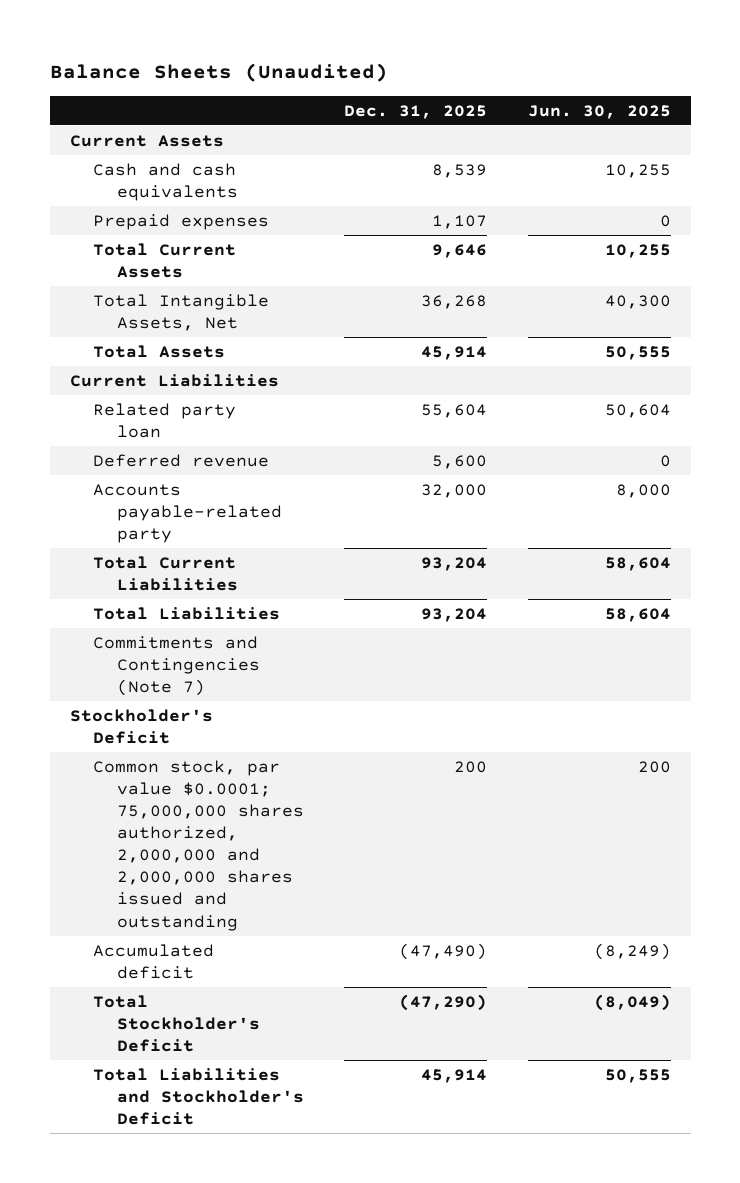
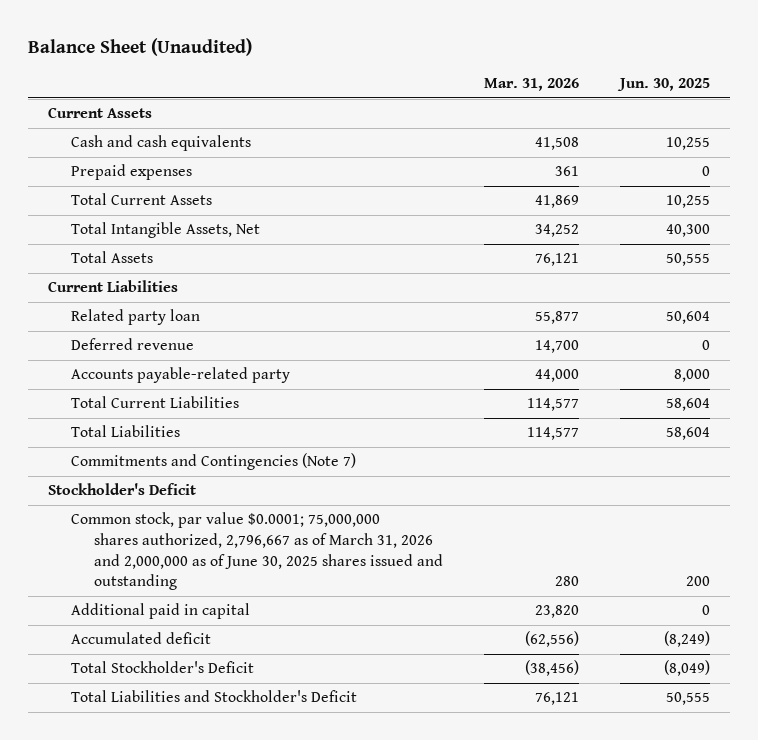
[49,62,388,82] Balance Sheets (Unaudited) -> [27,37,252,56] Balance Sheet (Unaudited)
[344,104,488,119] Dec. 31, 2025 -> none
none -> [483,78,579,92] Mar. 31, 2026
[93,759,305,931] Common stock, par value $0.0001; 75,000,000 shares authorized, 2,000,000 and 2,000,000 shares issued and outstanding -> [71,512,443,591] Common stock, par value $0.0001; 75,000,000 shares authorized, 2,796,667 as of March 31, 2026 and 2,000,000 as of June 30, 2025 shares issued and outstanding
none -> [71,603,251,620] Additional paid in capital

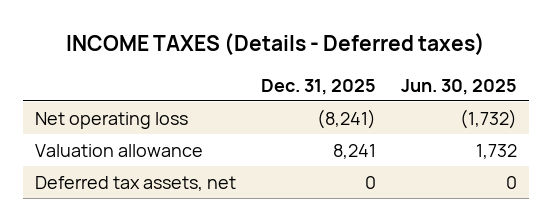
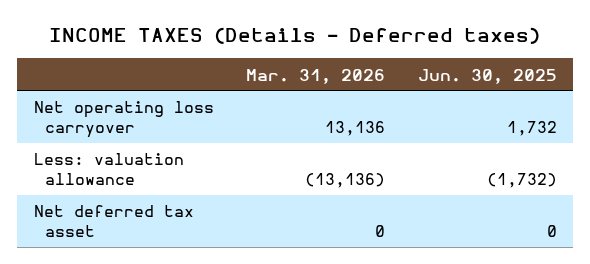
[260,78,376,95] Dec. 31, 2025 -> none
none -> [246,68,386,84] Mar. 31, 2026
[35,111,189,129] Net operating loss -> [33,101,214,138] Net operating loss carryover
[459,108,517,129] (1,732) -> [506,120,557,136] 1,732
[35,143,204,157] Valuation allowance -> [33,153,184,185] Less: valuation allowance
[475,143,517,159] 1,732 -> [486,172,557,188] (1,732)
[35,175,237,191] Deferred tax assets, net -> [33,205,194,237] Net deferred tax asset

